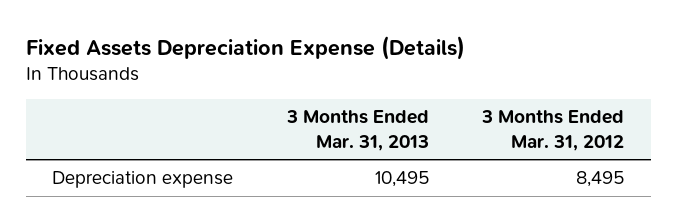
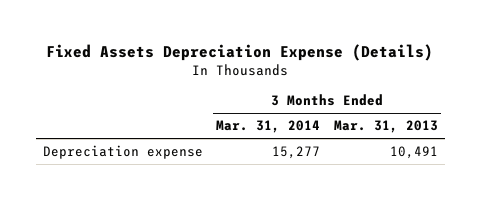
[480,110,624,151] 3 Months Ended Mar. 31, 2012 -> none
none -> [216,120,321,134] Mar. 31, 2014
[374,171,429,188] 10,495 -> [390,146,439,160] 10,491

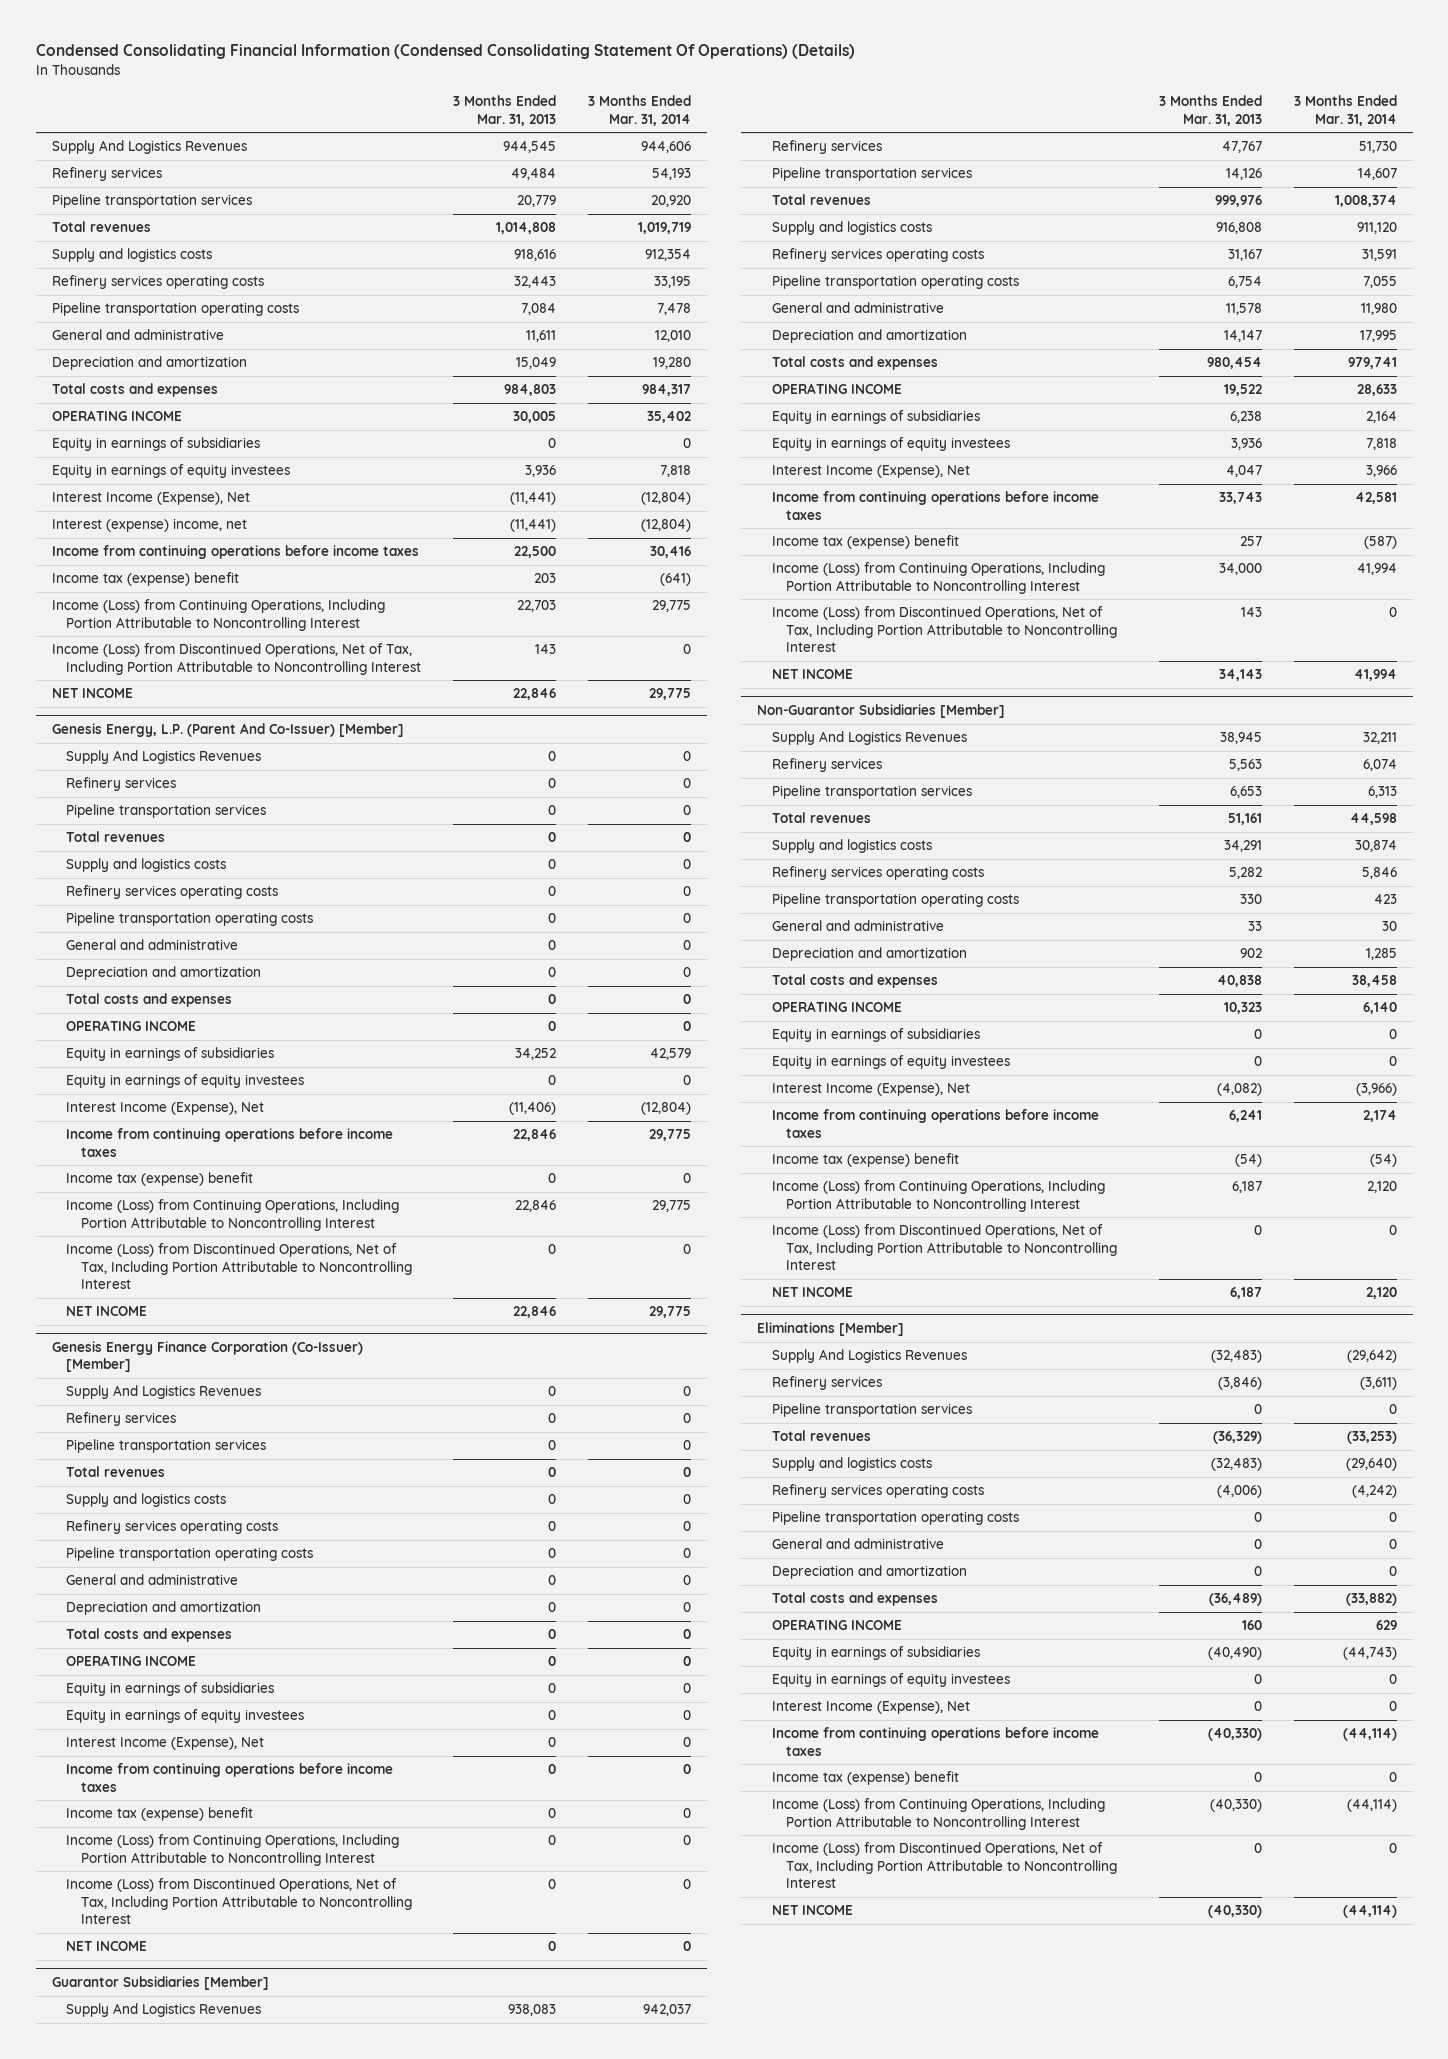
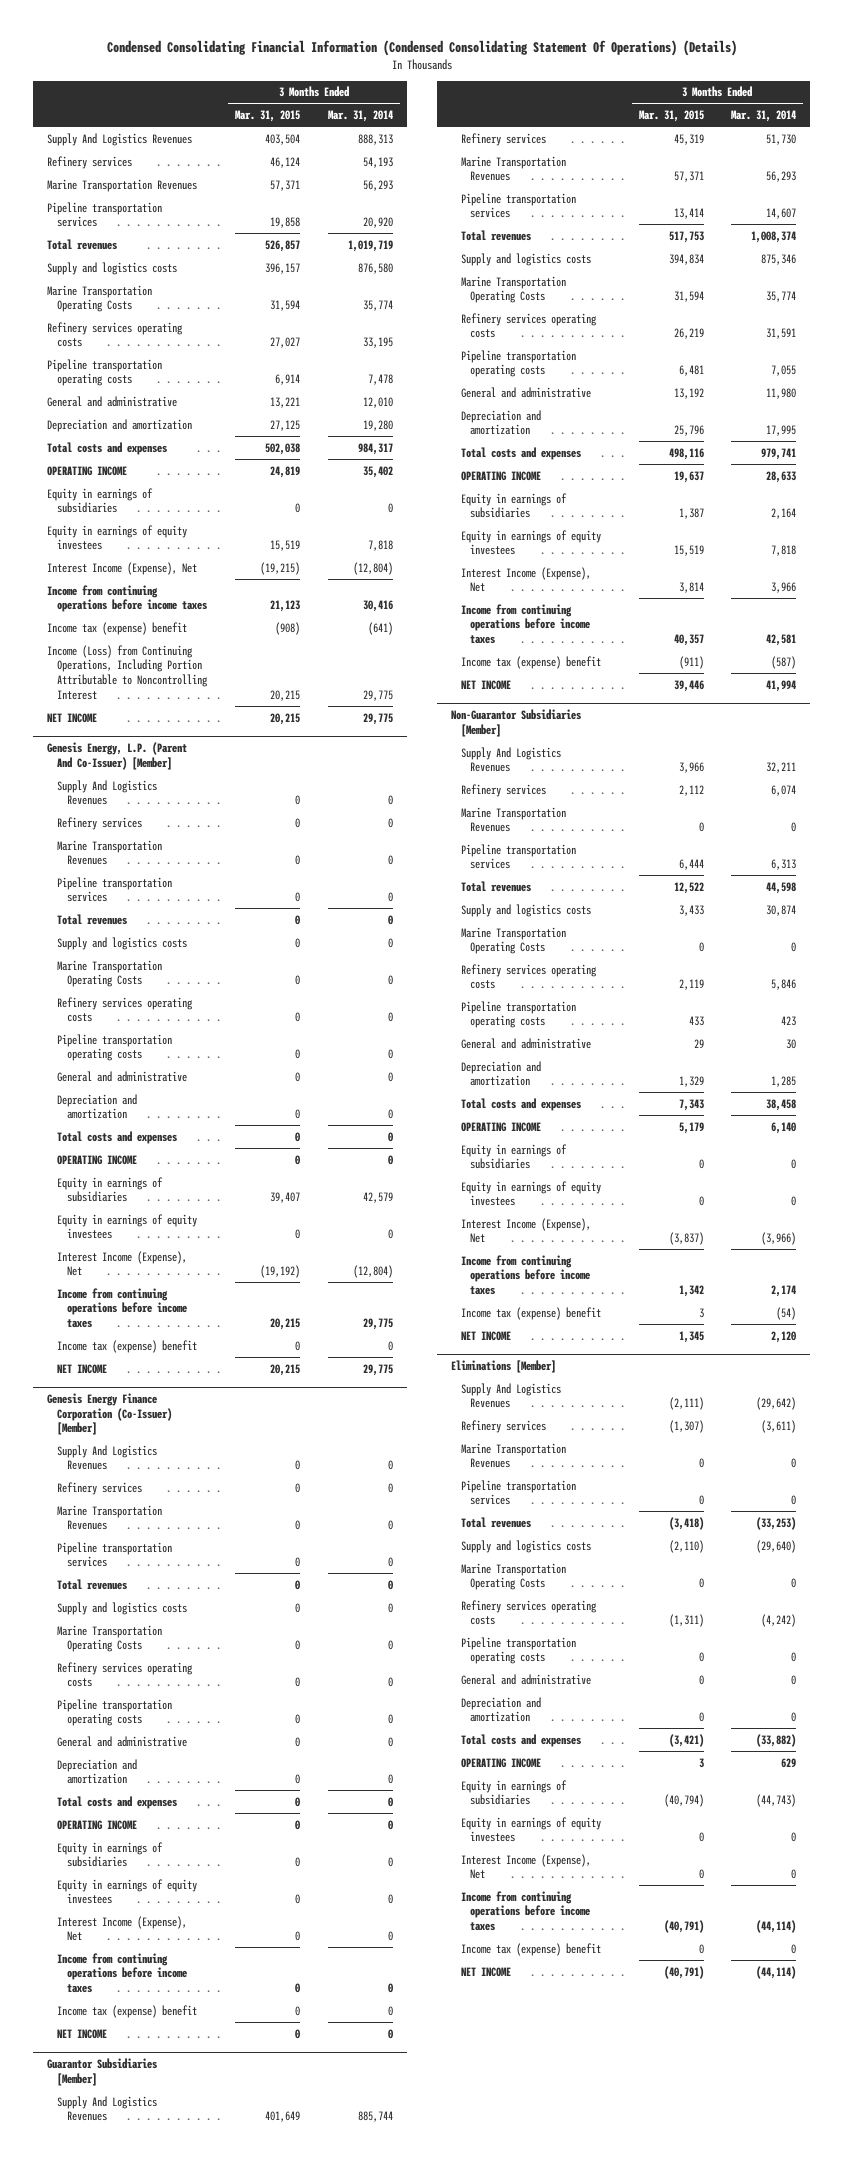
[453,95,557,126] 3 Months Ended Mar. 31, 2013 -> none
none -> [234,110,300,123] Mar. 31, 2015
[641,141,692,154] 944,606 -> [357,133,393,145] 888,313
none -> [47,178,198,192] Marine Transportation Revenues
[645,249,692,262] 912,354 -> [357,262,393,274] 876,580
none -> [47,284,153,313] Marine Transportation Operating Costs
[51,518,247,533] Interest (expense) income, net -> none
[51,643,422,675] Income (Loss) from Discontinued Operations, Net of Tax, Including Portion Attributable to Noncontrolling Interest -> none
none -> [57,839,163,866] Marine Transportation Revenues
none -> [57,959,163,988] Marine Transportation Operating Costs
[66,1199,400,1231] Income (Loss) from Continuing Operations, Including Portion Attributable to Noncontrolling Interest -> none
[66,1243,412,1289] Income (Loss) from Discontinued Operations, Net of Tax, Including Portion Attributable to Noncontrolling Interest -> none
none -> [57,1504,163,1531] Marine Transportation Revenues
none -> [57,1624,163,1653] Marine Transportation Operating Costs
[66,1834,400,1866] Income (Loss) from Continuing Operations, Including Portion Attributable to Noncontrolling Interest -> none
[66,1878,412,1924] Income (Loss) from Discontinued Operations, Net of Tax, Including Portion Attributable to Noncontrolling Interest -> none
[643,2004,692,2017] 942,037 -> [357,2111,393,2123] 885,744
none -> [460,155,566,182] Marine Transportation Revenues
[1356,222,1397,235] 911,120 -> [761,253,797,265] 875,346
none -> [460,275,566,304] Marine Transportation Operating Costs
[771,562,1105,594] Income (Loss) from Continuing Operations, Including Portion Attributable to Noncontrolling Interest -> none
[771,606,1118,652] Income (Loss) from Discontinued Operations, Net of Tax, Including Portion Attributable to Noncontrolling Interest -> none
none -> [460,806,566,833] Marine Transportation Revenues
none -> [460,926,566,955] Marine Transportation Operating Costs
[771,1180,1105,1212] Income (Loss) from Continuing Operations, Including Portion Attributable to Noncontrolling Interest -> none
[771,1224,1118,1270] Income (Loss) from Discontinued Operations, Net of Tax, Including Portion Attributable to Noncontrolling Interest -> none
none -> [460,1442,566,1469] Marine Transportation Revenues
none -> [460,1562,566,1591] Marine Transportation Operating Costs
[771,1798,1105,1830] Income (Loss) from Continuing Operations, Including Portion Attributable to Noncontrolling Interest -> none
[771,1842,1118,1888] Income (Loss) from Discontinued Operations, Net of Tax, Including Portion Attributable to Noncontrolling Interest -> none

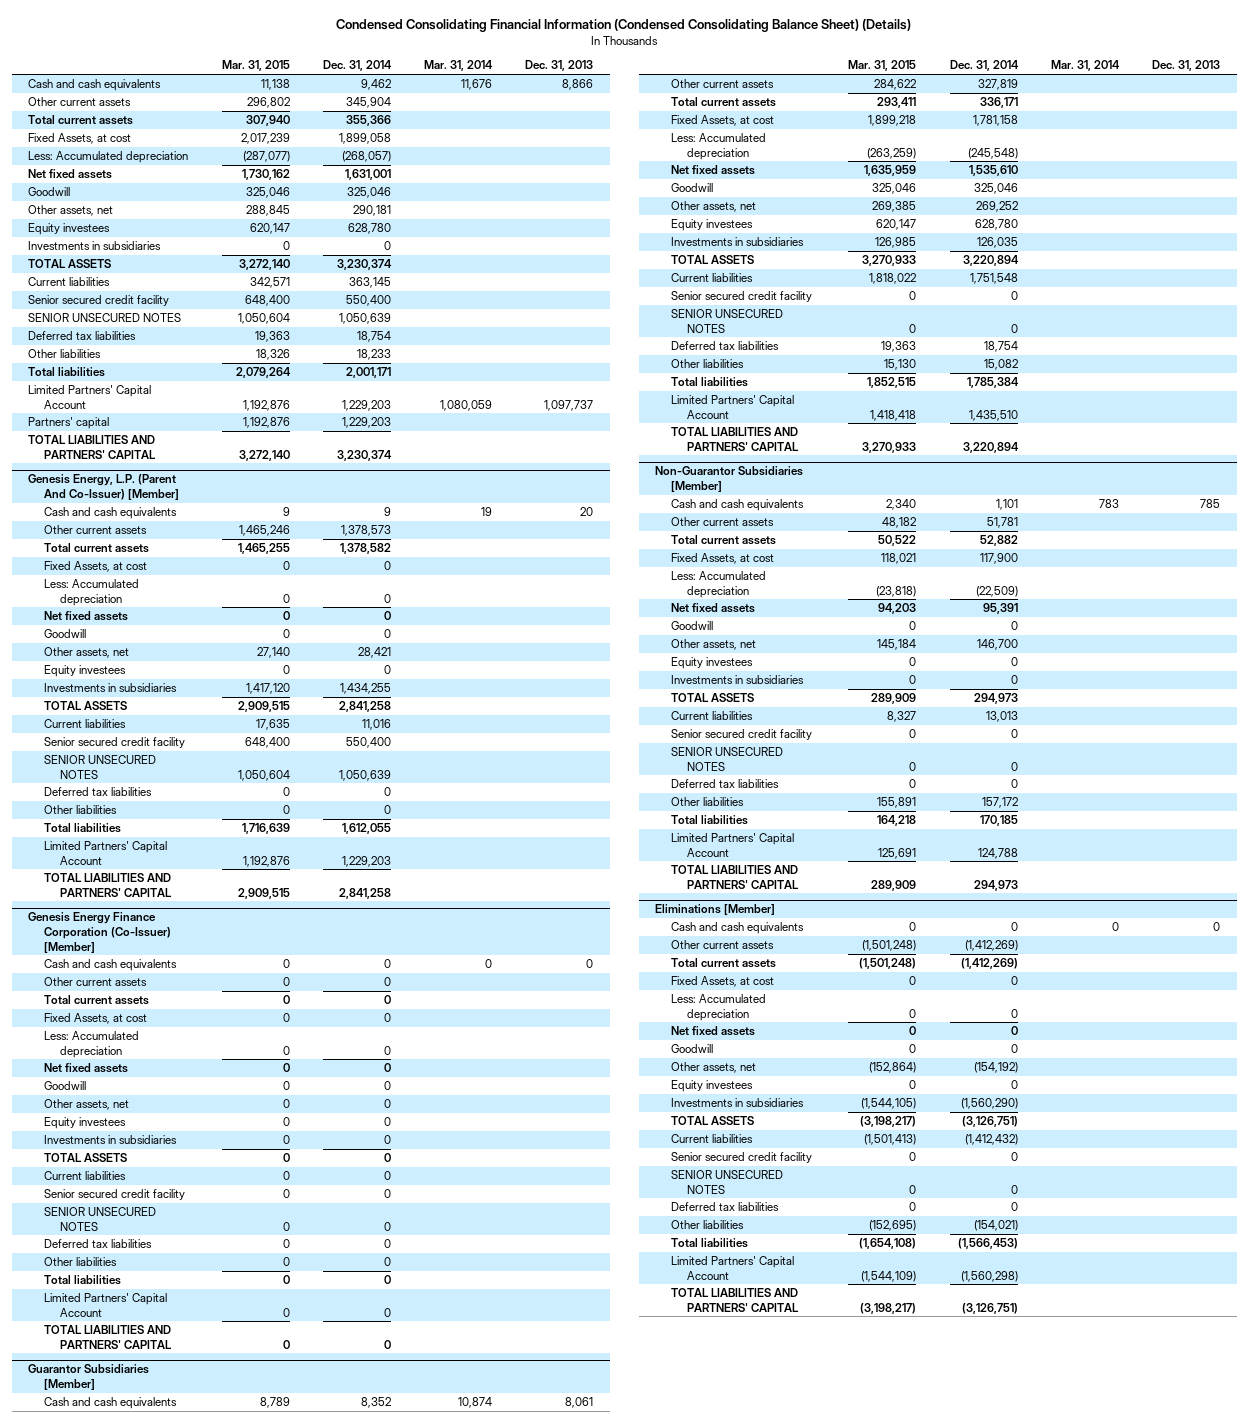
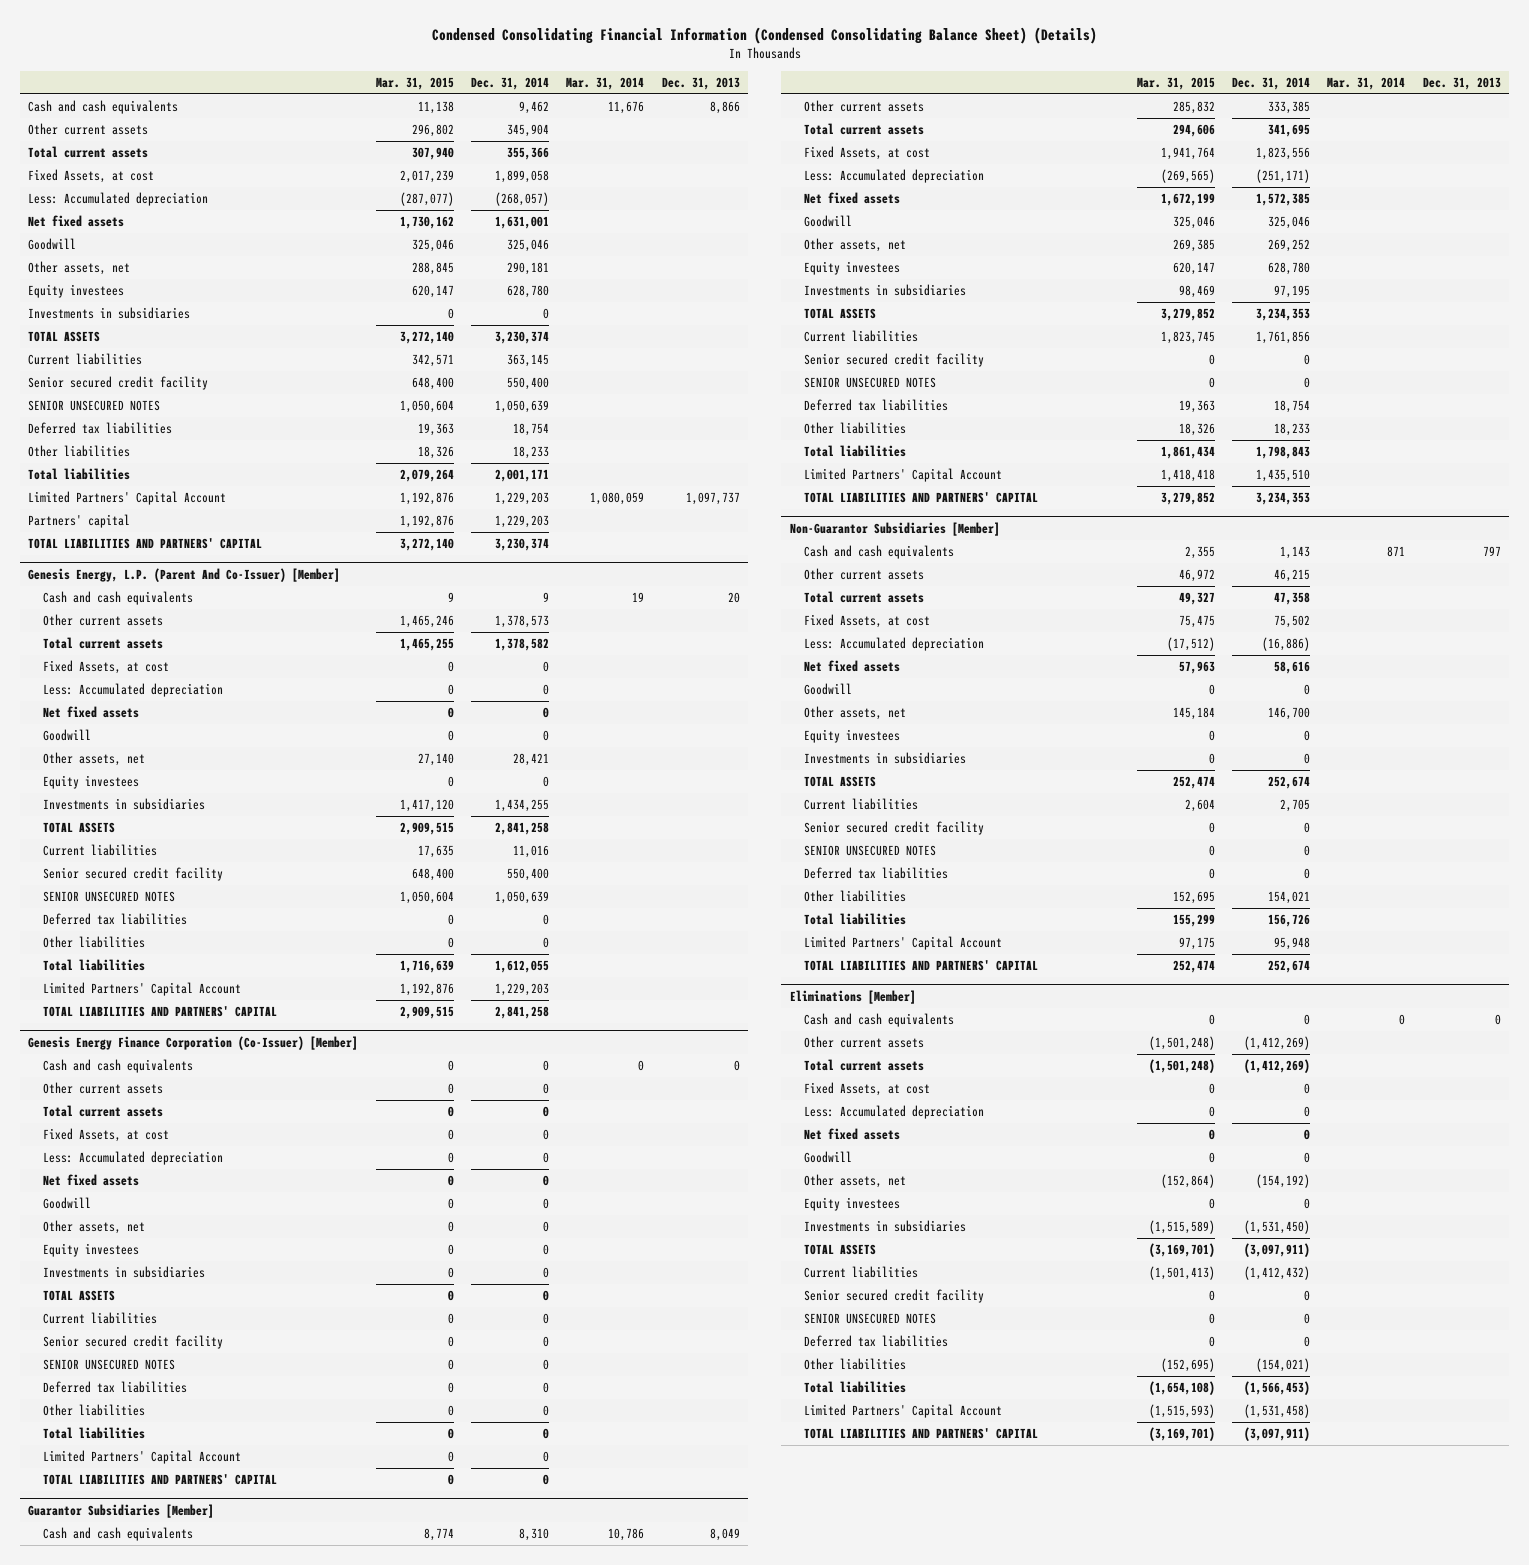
[259,1397,290,1409] 8,789 -> [423,1527,454,1541] 8,774
[360,1397,391,1409] 8,352 -> [519,1527,550,1541] 8,310
[458,1397,493,1409] 10,874 -> [608,1527,645,1541] 10,786
[565,1397,594,1409] 8,061 -> [709,1527,740,1541] 8,049
[874,79,917,91] 284,622 -> [1172,100,1215,114] 285,832
[977,79,1018,91] 327,819 -> [1268,100,1311,114] 333,385
[877,97,917,109] 293,411 -> [1172,123,1215,137] 294,606
[979,97,1018,109] 336,171 -> [1268,123,1311,137] 341,695
[868,115,917,127] 1,899,218 -> [1160,146,1215,160] 1,941,764
[972,115,1018,127] 1,781,158 -> [1256,146,1311,160] 1,823,556
[867,147,917,159] (263,259) -> [1160,168,1215,183] (269,565)
[967,147,1018,159] (245,548) -> [1256,168,1311,183] (251,171)
[864,165,917,177] 1,635,959 -> [1160,192,1215,206] 1,672,199
[968,165,1018,177] 1,535,610 -> [1256,192,1311,206] 1,572,385
[875,237,917,249] 126,985 -> [1178,284,1215,298] 98,469
[976,237,1018,249] 126,035 -> [1274,284,1311,298] 97,195
[862,255,917,267] 3,270,933 -> [1160,307,1215,321] 3,279,852
[962,255,1019,267] 3,220,894 -> [1256,307,1311,321] 3,234,353
[869,273,917,285] 1,818,022 -> [1160,330,1215,344] 1,823,745
[969,273,1018,285] 1,751,548 -> [1256,330,1311,344] 1,761,856
[884,359,917,371] 15,130 -> [1178,422,1215,436] 18,326
[983,359,1018,371] 15,082 -> [1274,422,1311,436] 18,233
[867,377,917,389] 1,852,515 -> [1160,445,1215,459] 1,861,434
[966,377,1019,389] 1,785,384 -> [1256,445,1311,459] 1,798,843
[862,441,917,453] 3,270,933 -> [1160,491,1215,505] 3,279,852
[962,441,1019,453] 3,220,894 -> [1256,491,1311,505] 3,234,353
[886,499,917,511] 2,340 -> [1184,545,1215,559] 2,355
[995,499,1018,511] 1,101 -> [1280,545,1311,559] 1,143
[1098,499,1119,509] 783 -> [1387,545,1406,557] 871
[1200,499,1221,509] 785 -> [1482,545,1501,556] 797
[882,517,917,529] 48,182 -> [1178,568,1215,582] 46,972
[986,517,1018,529] 51,781 -> [1274,568,1311,582] 46,215
[878,535,917,547] 50,522 -> [1178,591,1215,605] 49,327
[979,535,1018,547] 52,882 -> [1274,591,1311,605] 47,358
[881,553,917,565] 118,021 -> [1178,614,1215,628] 75,475
[979,553,1018,565] 117,900 -> [1274,614,1311,628] 75,502
[876,585,917,597] (23,818) -> [1166,636,1215,651] (17,512)
[975,585,1018,597] (22,509) -> [1262,636,1311,651] (16,886)
[878,603,917,615] 94,203 -> [1178,660,1215,674] 57,963
[982,603,1018,615] 95,391 -> [1274,660,1311,674] 58,616
[871,693,917,705] 289,909 -> [1172,775,1215,789] 252,474
[973,693,1018,705] 294,973 -> [1268,775,1311,789] 252,674
[887,711,917,723] 8,327 -> [1184,798,1215,812] 2,604
[985,711,1018,723] 13,013 -> [1280,798,1311,812] 2,705
[877,797,917,809] 155,891 -> [1172,890,1215,904] 152,695
[981,797,1018,809] 157,172 -> [1268,890,1311,904] 154,021
[877,815,917,827] 164,218 -> [1172,913,1215,927] 155,299
[979,815,1018,827] 170,185 -> [1268,913,1311,927] 156,726
[878,847,917,859] 125,691 -> [1178,936,1215,950] 97,175
[977,847,1018,859] 124,788 -> [1274,936,1311,950] 95,948
[871,879,917,891] 289,909 -> [1172,959,1215,973] 252,474
[973,879,1018,891] 294,973 -> [1268,959,1311,973] 252,674
[861,1098,917,1110] (1,544,105) -> [1148,1219,1215,1234] (1,515,589)
[960,1098,1018,1110] (1,560,290) -> [1244,1219,1311,1234] (1,531,450)
[860,1116,917,1128] (3,198,217) -> [1148,1242,1215,1257] (3,169,701)
[961,1116,1018,1128] (3,126,751) -> [1244,1242,1311,1257] (3,097,911)
[861,1270,917,1282] (1,544,109) -> [1148,1403,1215,1418] (1,515,593)
[960,1270,1018,1282] (1,560,298) -> [1244,1403,1311,1418] (1,531,458)
[860,1302,917,1314] (3,198,217) -> [1148,1426,1215,1441] (3,169,701)
[961,1302,1018,1314] (3,126,751) -> [1244,1426,1311,1441] (3,097,911)

